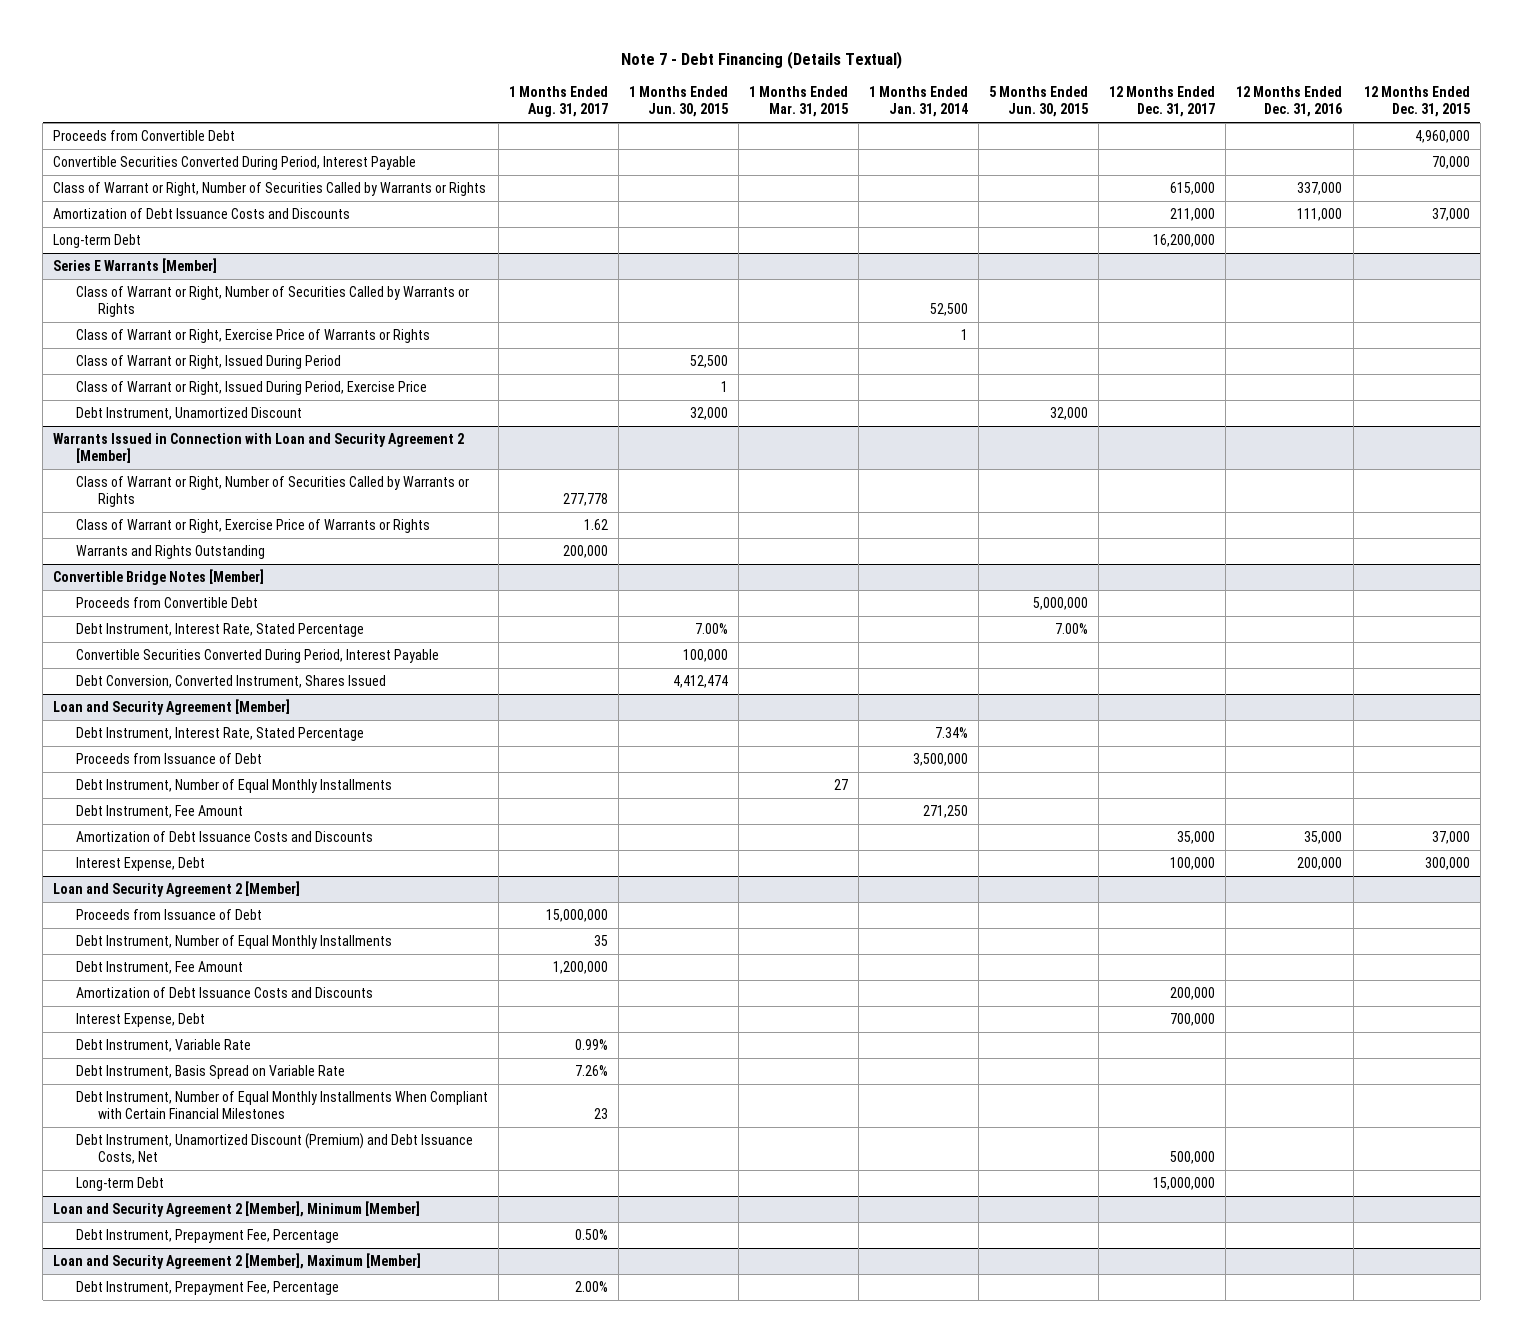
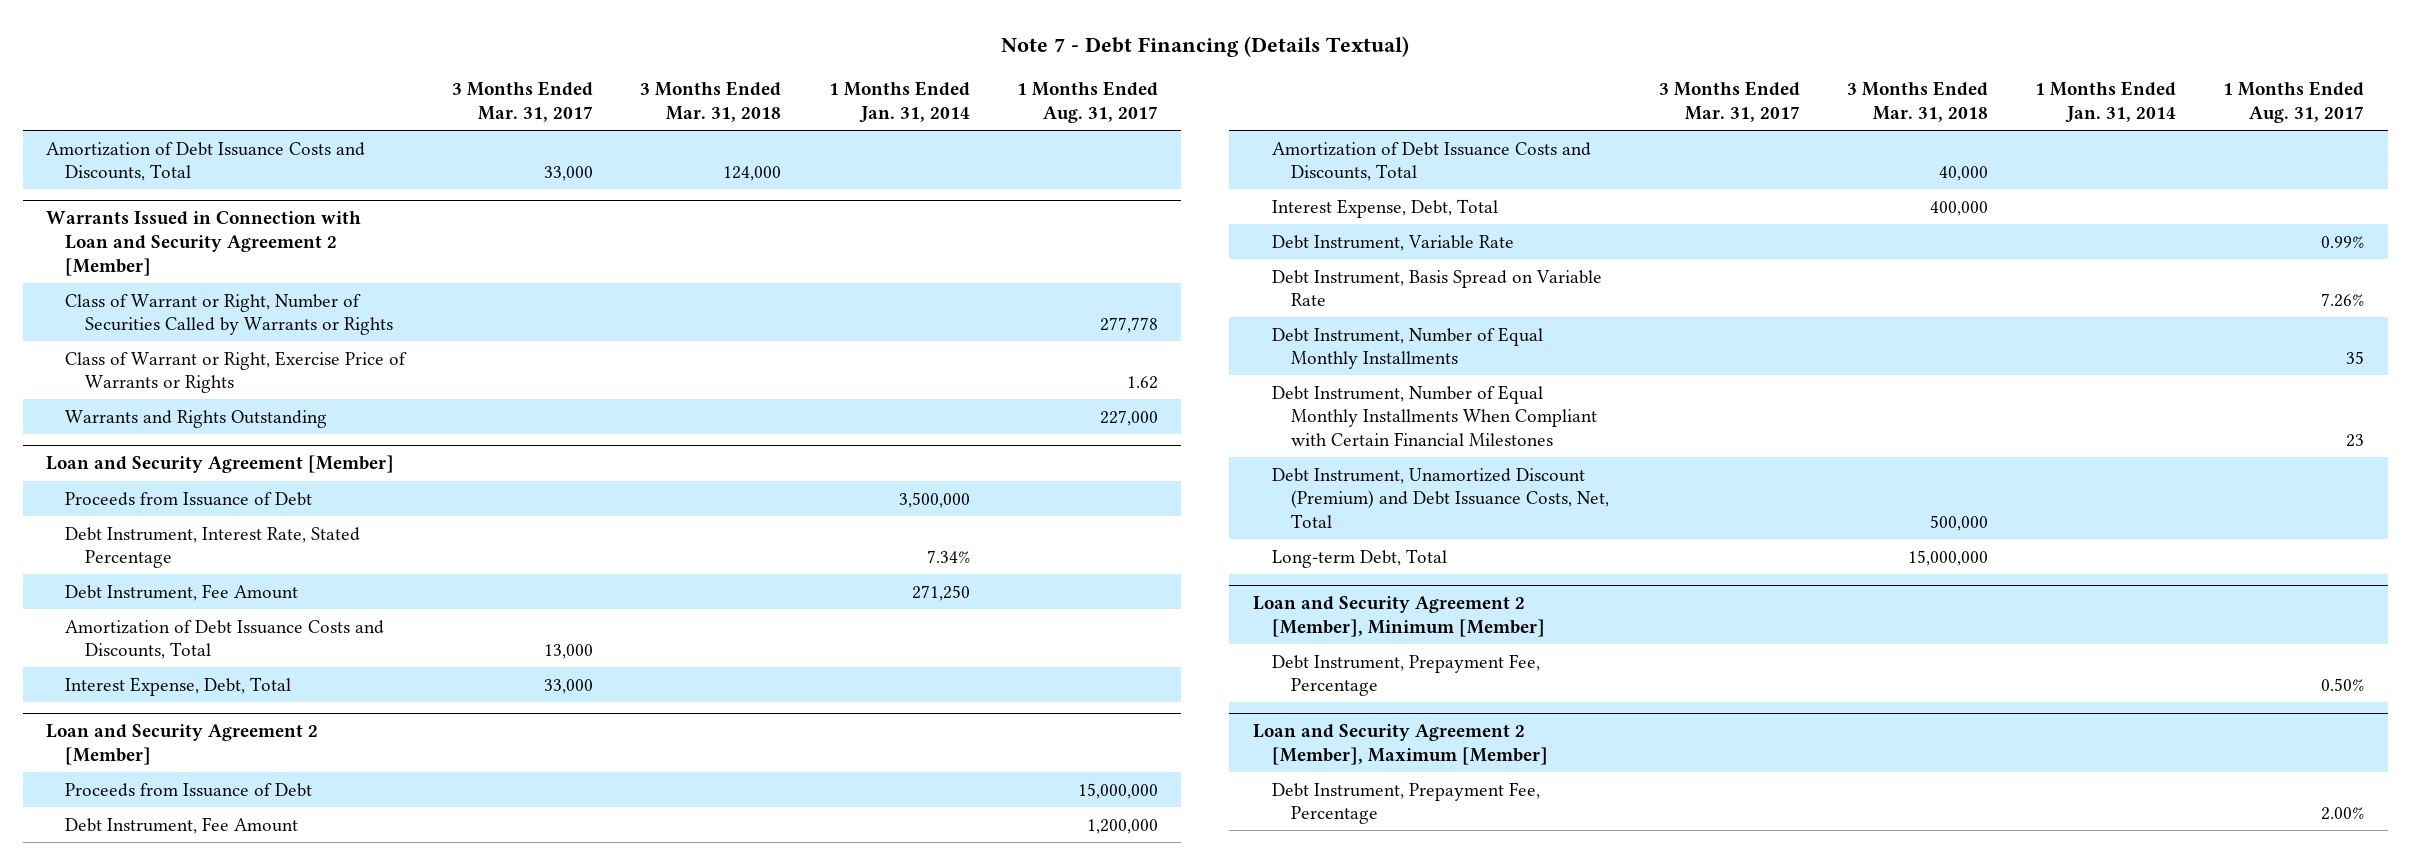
[628,86,728,118] 1 Months Ended Jun. 30, 2015 -> none
[749,86,849,118] 1 Months Ended Mar. 31, 2015 -> none
[989,86,1089,118] 5 Months Ended Jun. 30, 2015 -> none
[1109,86,1216,118] 12 Months Ended Dec. 31, 2017 -> none
[1236,86,1343,118] 12 Months Ended Dec. 31, 2016 -> none
[1363,86,1470,118] 12 Months Ended Dec. 31, 2015 -> none
none -> [452,81,594,122] 3 Months Ended Mar. 31, 2017
none -> [640,81,782,122] 3 Months Ended Mar. 31, 2018
[53,129,236,141] Proceeds from Convertible Debt -> none
[53,155,417,170] Convertible Securities Converted During Period, Interest Payable -> none
[53,181,487,196] Class of Warrant or Right, Number of Securities Called by Warrants or Rights -> none
[53,233,142,248] Long-term Debt -> none
[53,257,218,273] Series E Warrants [Member] -> none
[75,285,469,318] Class of Warrant or Right, Number of Securities Called by Warrants or Rights -> none
[75,328,430,343] Class of Warrant or Right, Exercise Price of Warrants or Rights -> none
[75,354,341,369] Class of Warrant or Right, Issued During Period -> none
[75,380,427,395] Class of Warrant or Right, Issued During Period, Exercise Price -> none
[75,406,302,420] Debt Instrument, Unamortized Discount -> none
[53,207,351,219] Amortization of Debt Issuance Costs and Discounts -> [46,141,366,182] Amortization of Debt Issuance Costs and Discounts, Total
[53,568,265,585] Convertible Bridge Notes [Member] -> none
[75,596,258,608] Proceeds from Convertible Debt -> none
[75,622,364,637] Debt Instrument, Interest Rate, Stated Percentage -> none
[75,648,439,663] Convertible Securities Converted During Period, Interest Payable -> none
[75,674,386,688] Debt Conversion, Converted Instrument, Shares Issued -> none
[562,544,608,558] 200,000 -> [1099,409,1158,426] 227,000
[75,778,392,793] Debt Instrument, Number of Equal Monthly Installments -> none
[75,726,364,741] Debt Instrument, Interest Rate, Stated Percentage -> [65,526,361,569] Debt Instrument, Interest Rate, Stated Percentage
[75,830,373,842] Amortization of Debt Issuance Costs and Discounts -> [65,619,385,660] Amortization of Debt Issuance Costs and Discounts, Total
[75,856,205,871] Interest Expense, Debt -> [65,676,292,696] Interest Expense, Debt, Total
[75,986,373,998] Amortization of Debt Issuance Costs and Discounts -> [1271,141,1591,182] Amortization of Debt Issuance Costs and Discounts, Total
[75,1012,205,1027] Interest Expense, Debt -> [1271,198,1498,218] Interest Expense, Debt, Total
[75,934,392,949] Debt Instrument, Number of Equal Monthly Installments -> [1271,326,1543,370] Debt Instrument, Number of Equal Monthly Installments
[75,1132,473,1165] Debt Instrument, Unamortized Discount (Premium) and Debt Issuance Costs, Net -> [1271,467,1610,528] Debt Instrument, Unamortized Discount (Premium) and Debt Issuance Costs, Net, Total
[75,1176,164,1191] Long-term Debt -> [1271,548,1447,568] Long-term Debt, Total

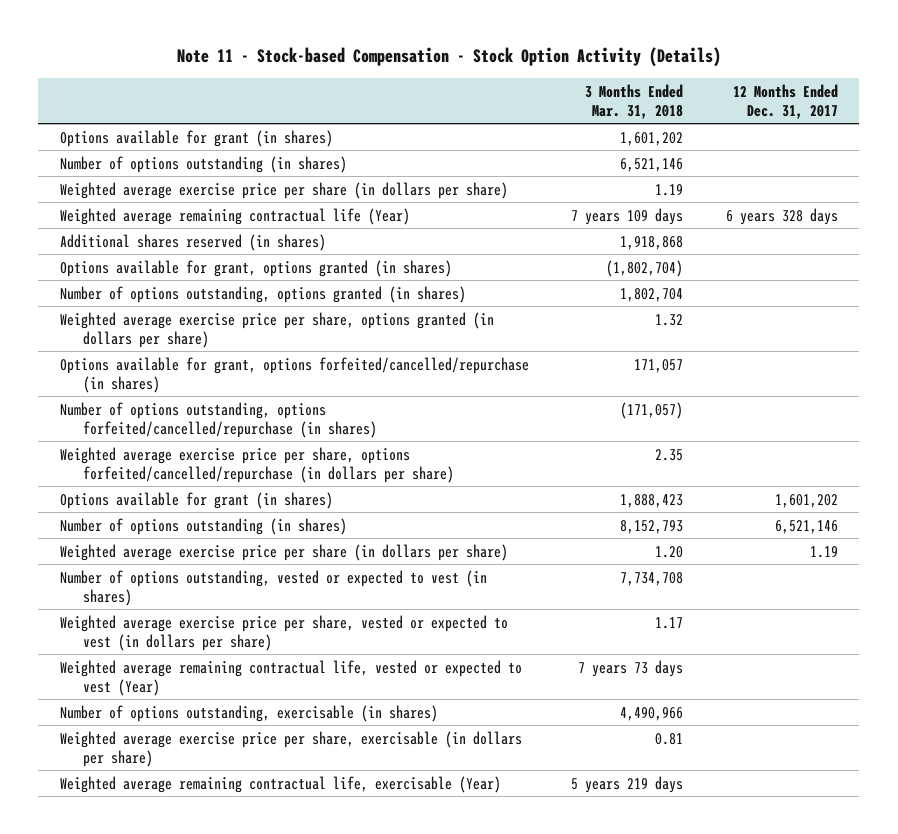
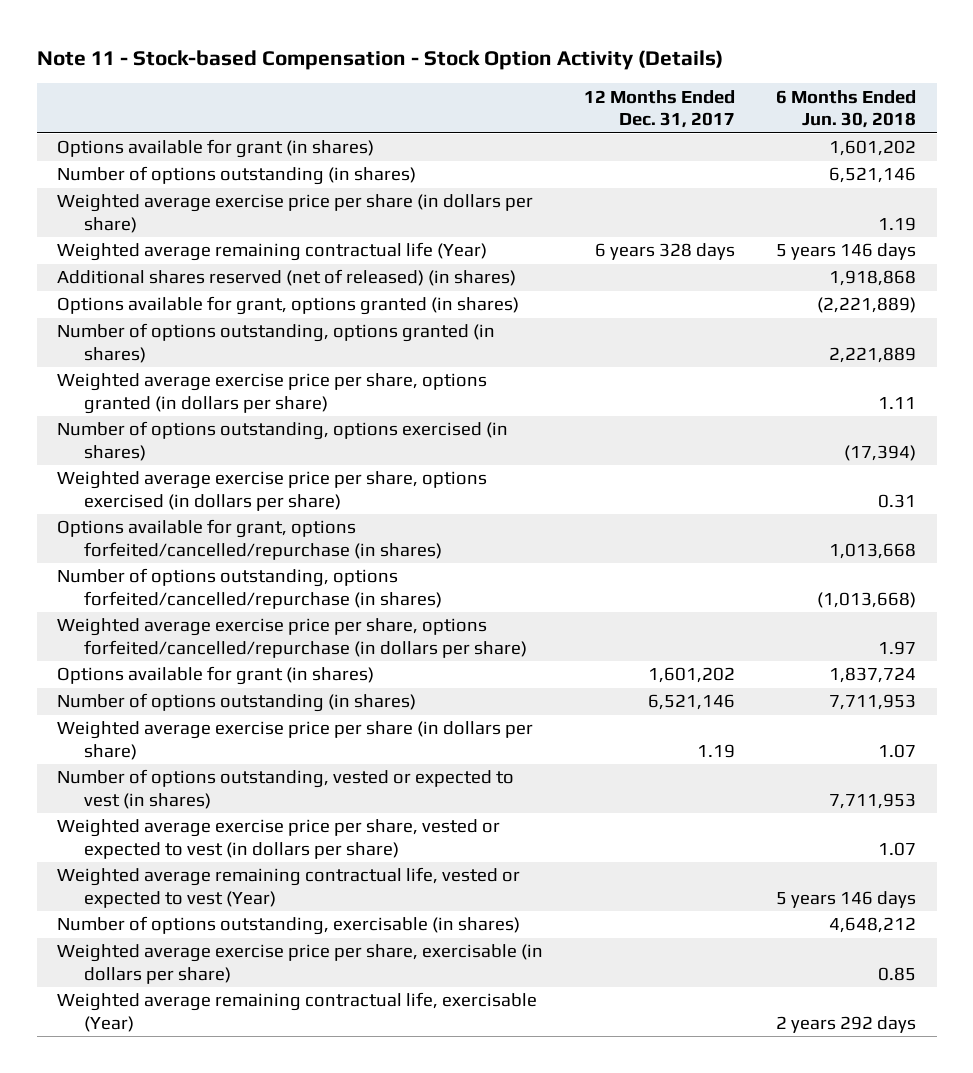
[585,83,684,119] 3 Months Ended Mar. 31, 2018 -> none
none -> [776,89,917,129] 6 Months Ended Jun. 30, 2018
[59,233,326,251] Additional shares reserved (in shares) -> [57,269,517,287] Additional shares reserved (net of released) (in shares)
none -> [57,421,509,461] Number of options outstanding, options exercised (in shares)
none -> [57,471,488,511] Weighted average exercise price per share, options exercised (in dollars per share)

